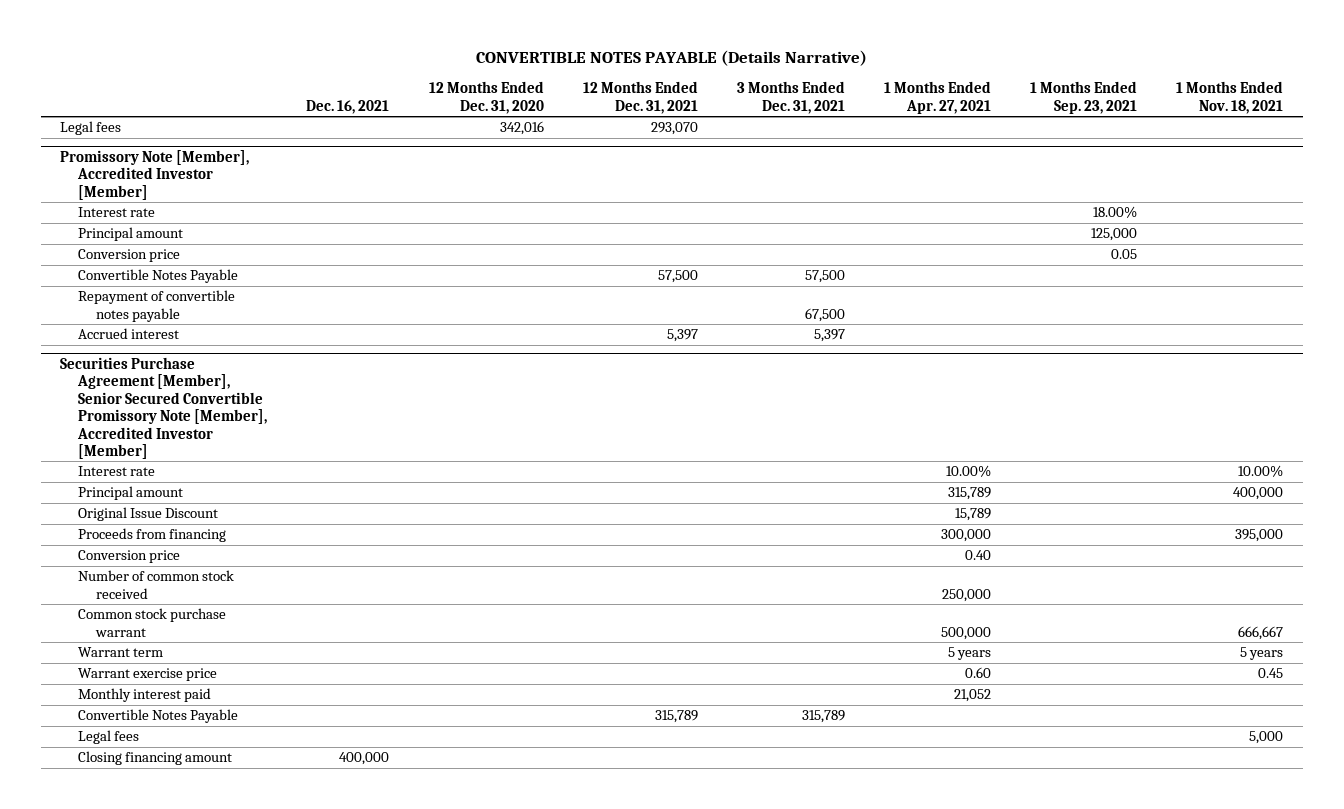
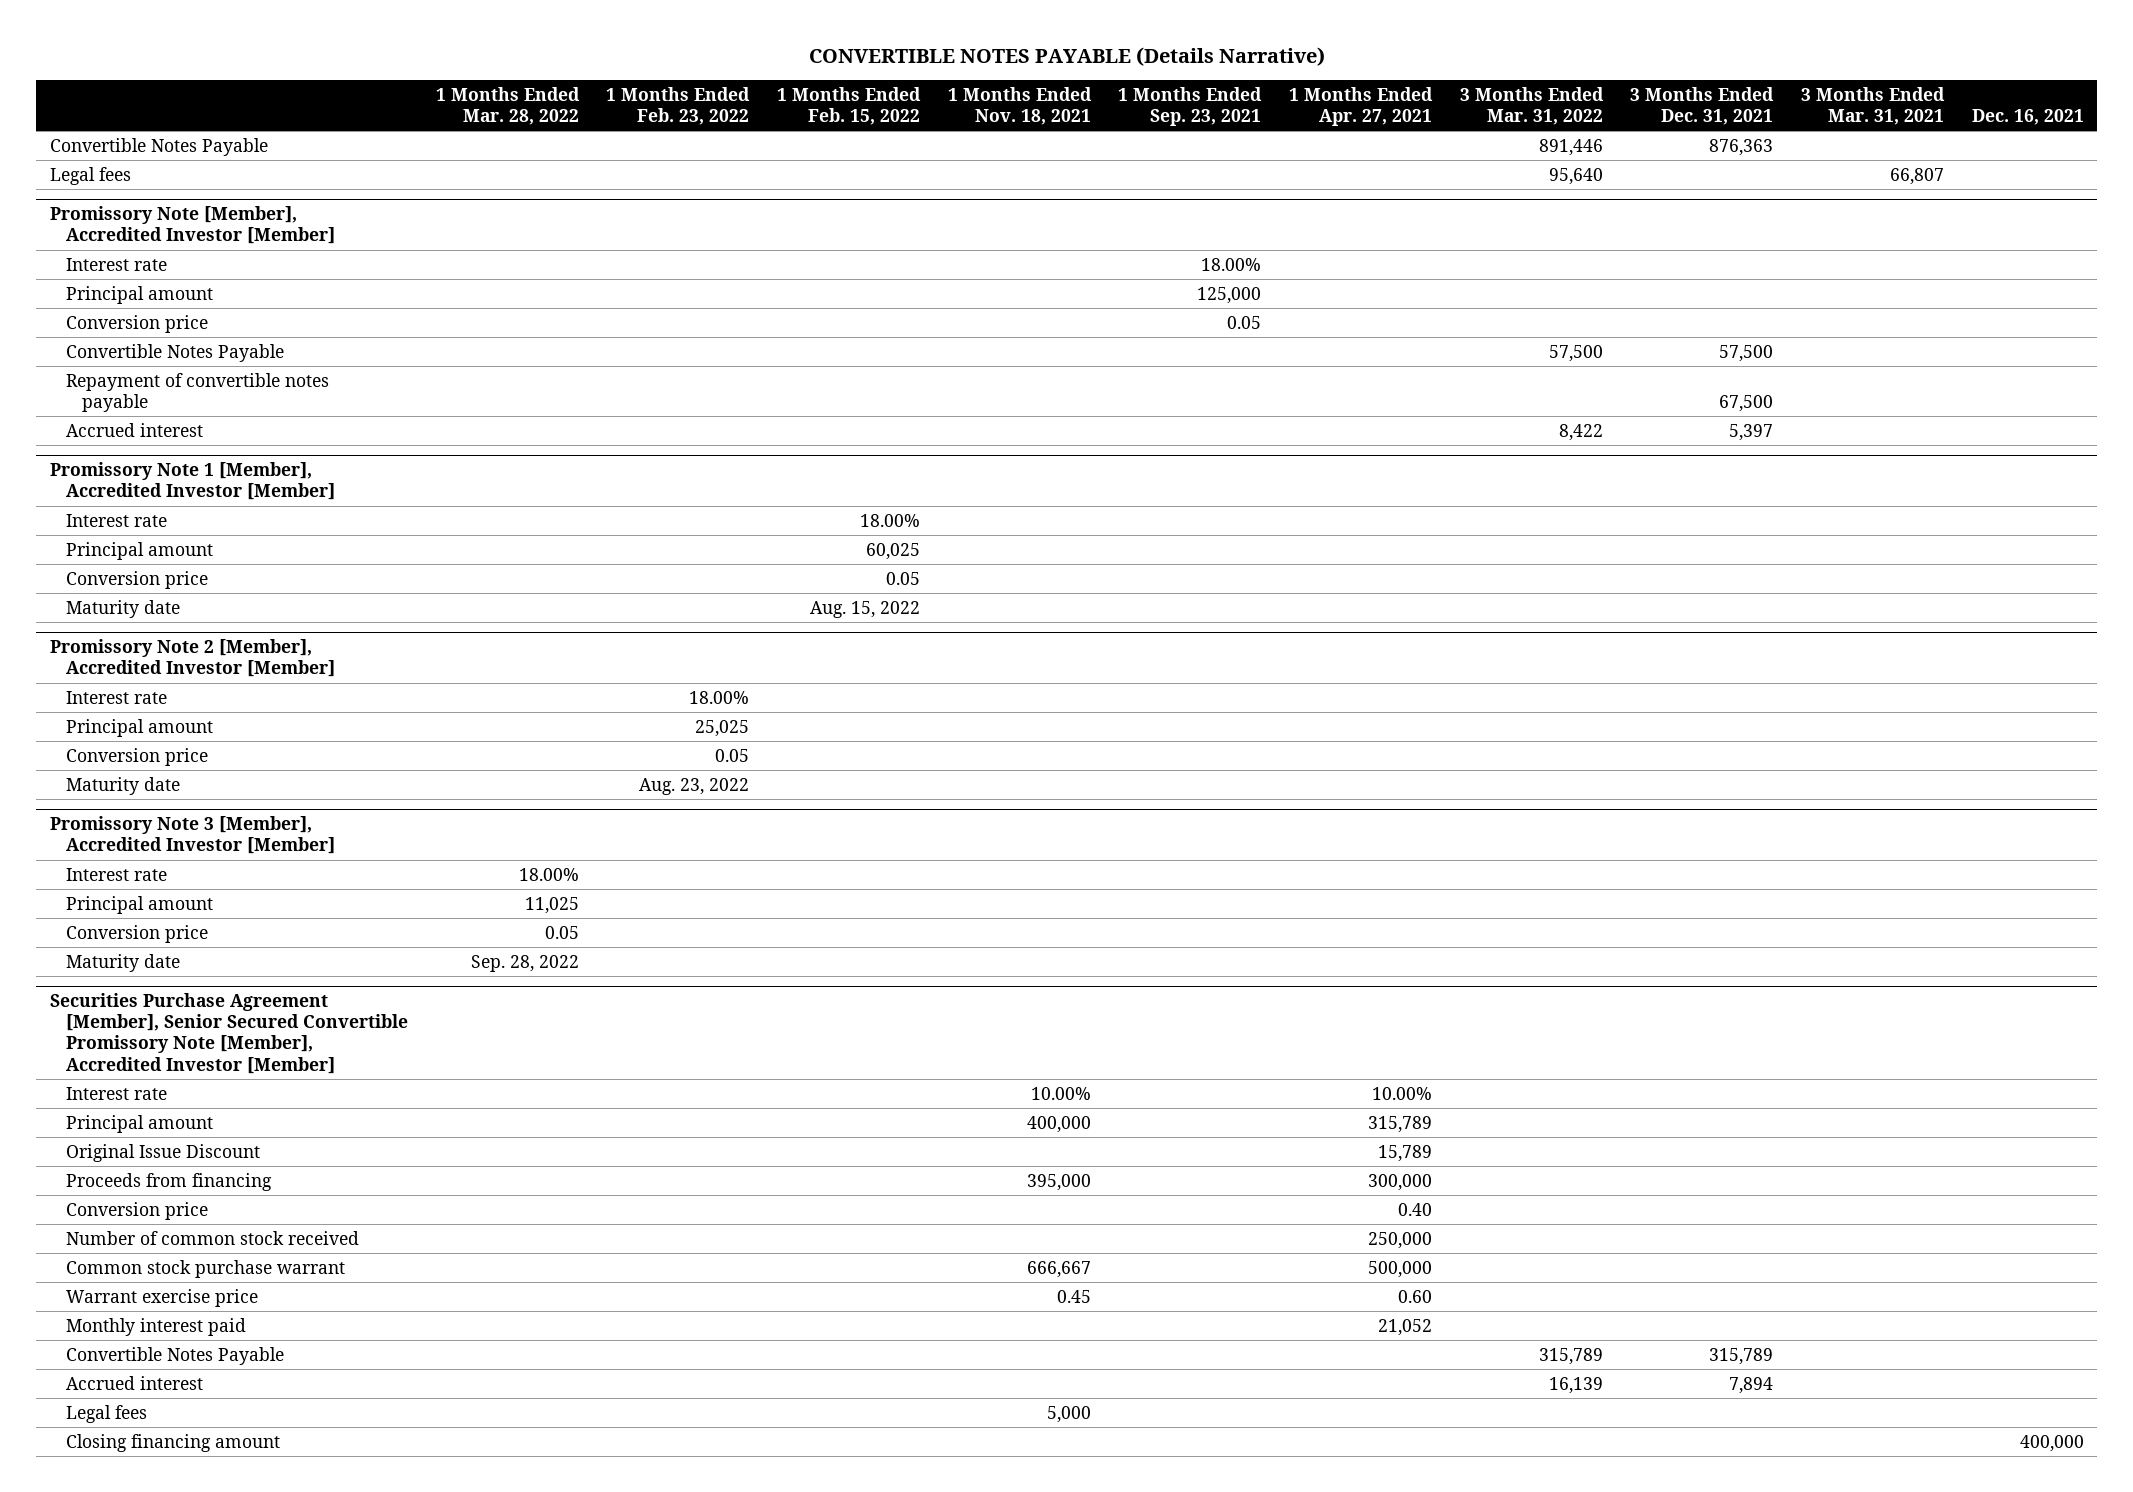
[428,81,544,114] 12 Months Ended Dec. 31, 2020 -> none
[582,81,698,114] 12 Months Ended Dec. 31, 2021 -> none
none -> [435,86,580,125] 1 Months Ended Mar. 28, 2022
none -> [606,86,751,125] 1 Months Ended Feb. 23, 2022
none -> [776,86,921,125] 1 Months Ended Feb. 15, 2022
none -> [1459,86,1604,125] 3 Months Ended Mar. 31, 2022
none -> [1800,86,1945,125] 3 Months Ended Mar. 31, 2021
none -> [49,137,268,156] Convertible Notes Payable
none -> [49,462,335,501] Promissory Note 1 [Member], Accredited Investor [Member]
none -> [65,513,167,527] Interest rate
none -> [65,541,213,560] Principal amount
none -> [65,570,208,589] Conversion price
none -> [65,599,180,618] Maturity date
none -> [49,639,335,678] Promissory Note 2 [Member], Accredited Investor [Member]
none -> [65,690,167,704] Interest rate
none -> [65,718,213,737] Principal amount
none -> [65,747,208,766] Conversion price
none -> [65,776,180,795] Maturity date
none -> [49,816,335,855] Promissory Note 3 [Member], Accredited Investor [Member]
none -> [65,867,167,881] Interest rate
none -> [65,895,213,914] Principal amount
none -> [65,924,208,943] Conversion price
none -> [65,953,180,972] Maturity date
[78,647,164,658] Warrant term -> none
none -> [65,1375,203,1390] Accrued interest

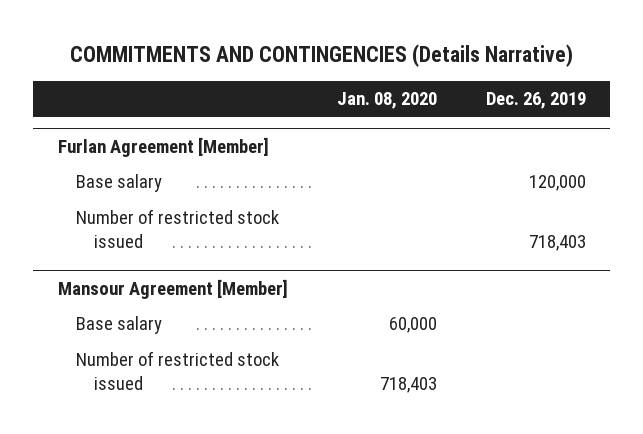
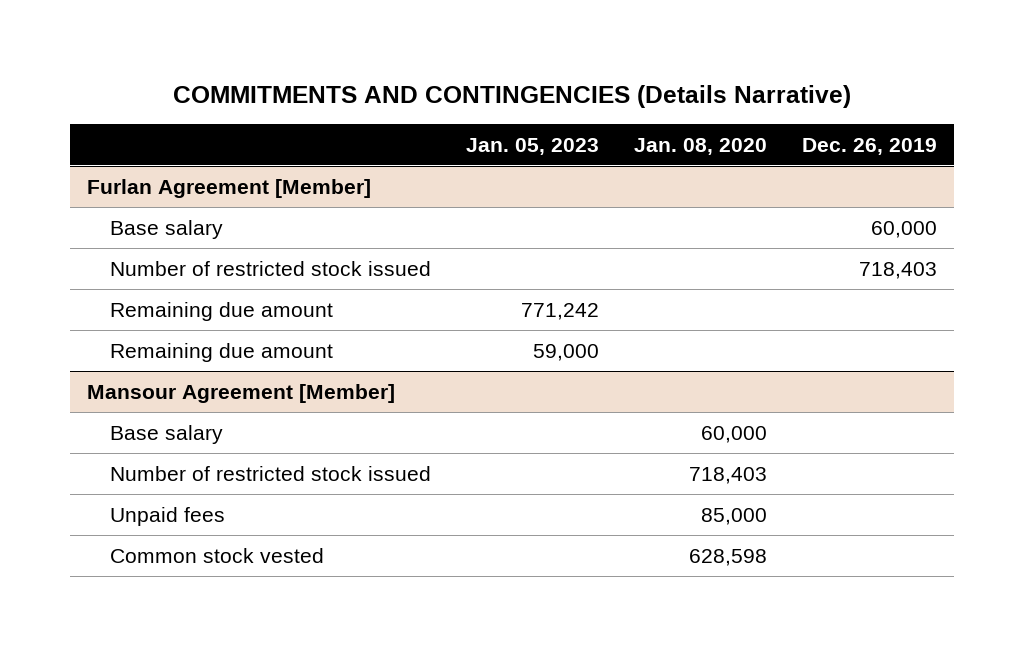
none -> [466,137,600,155] Jan. 05, 2023
[528,175,586,192] 120,000 -> [870,220,937,238] 60,000
none -> [110,301,334,321] Remaining due amount
none -> [110,342,334,362] Remaining due amount
none -> [110,506,226,526] Unpaid fees
none -> [110,547,325,563] Common stock vested

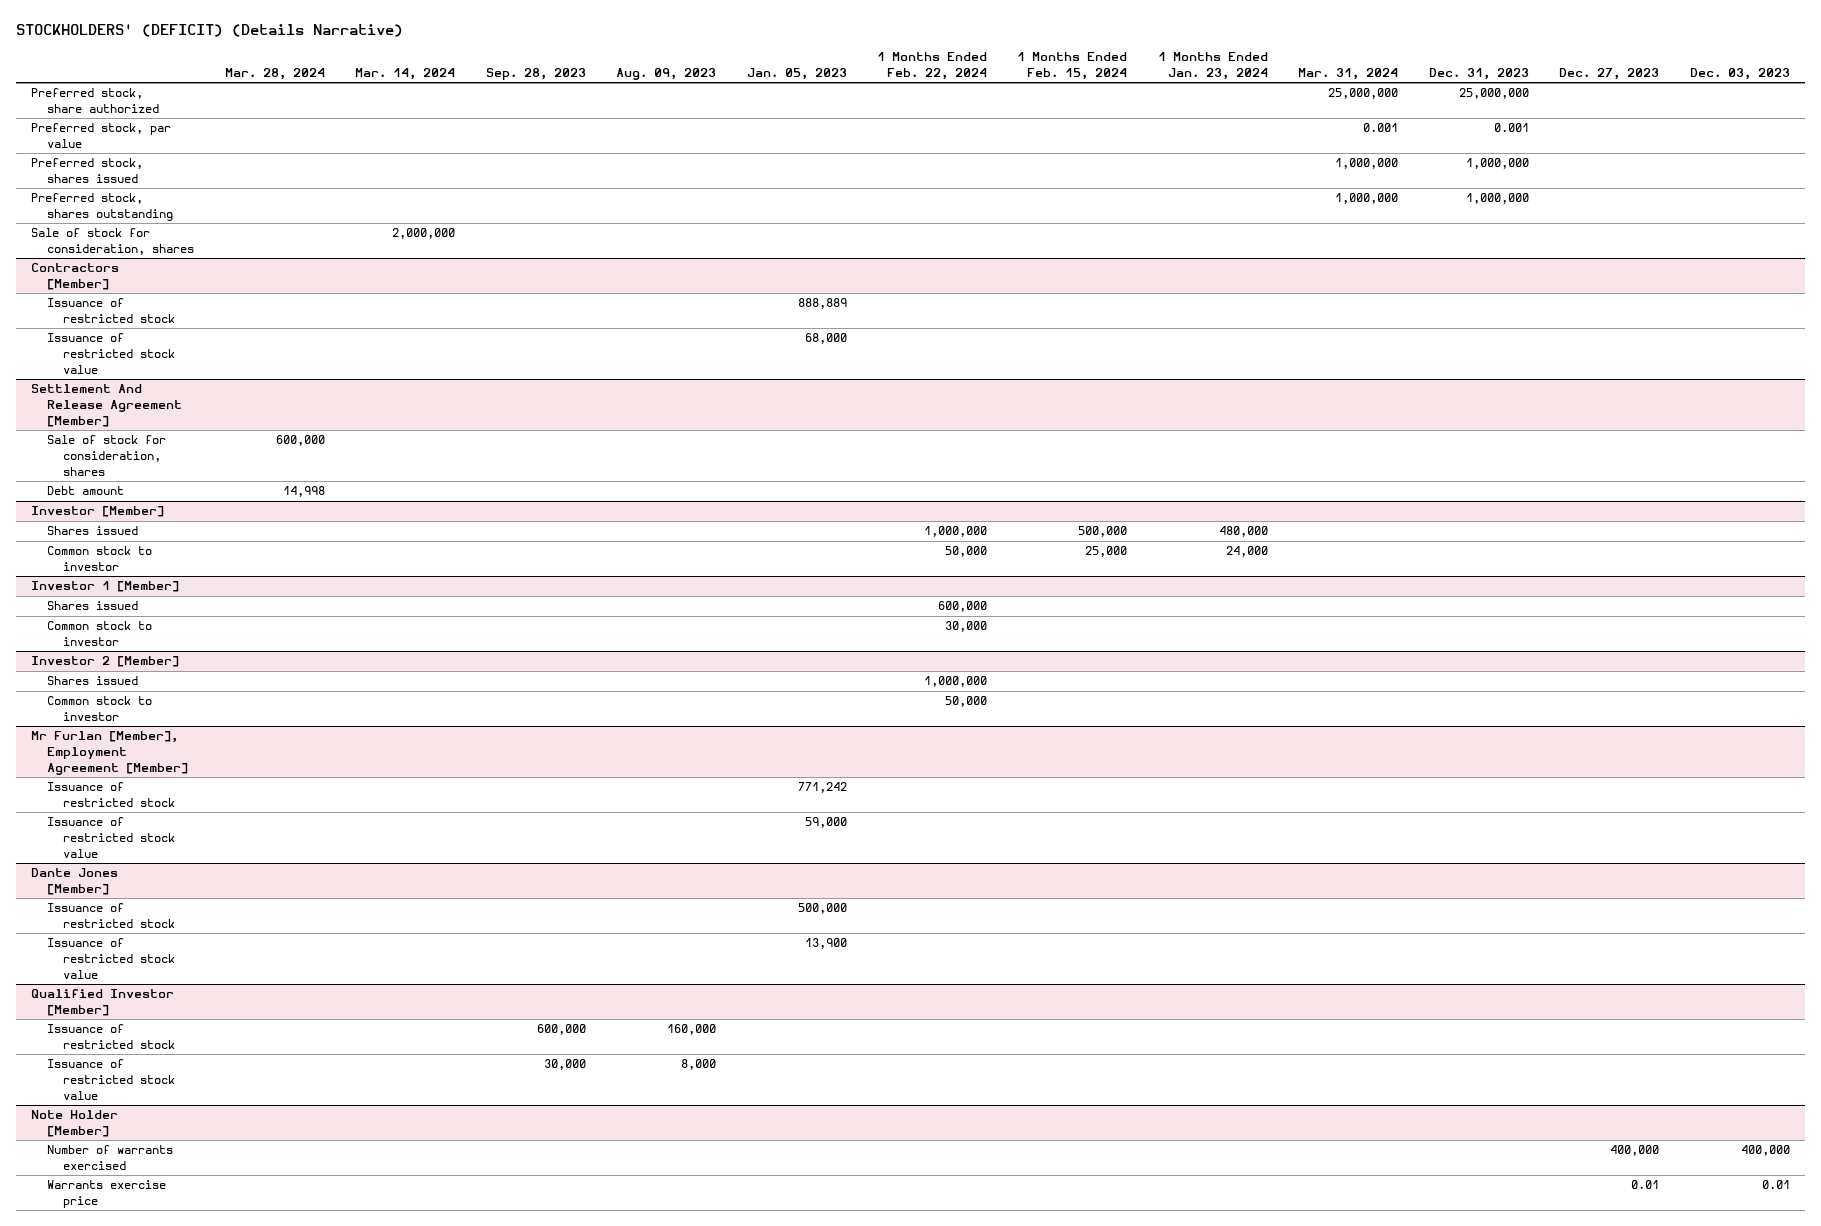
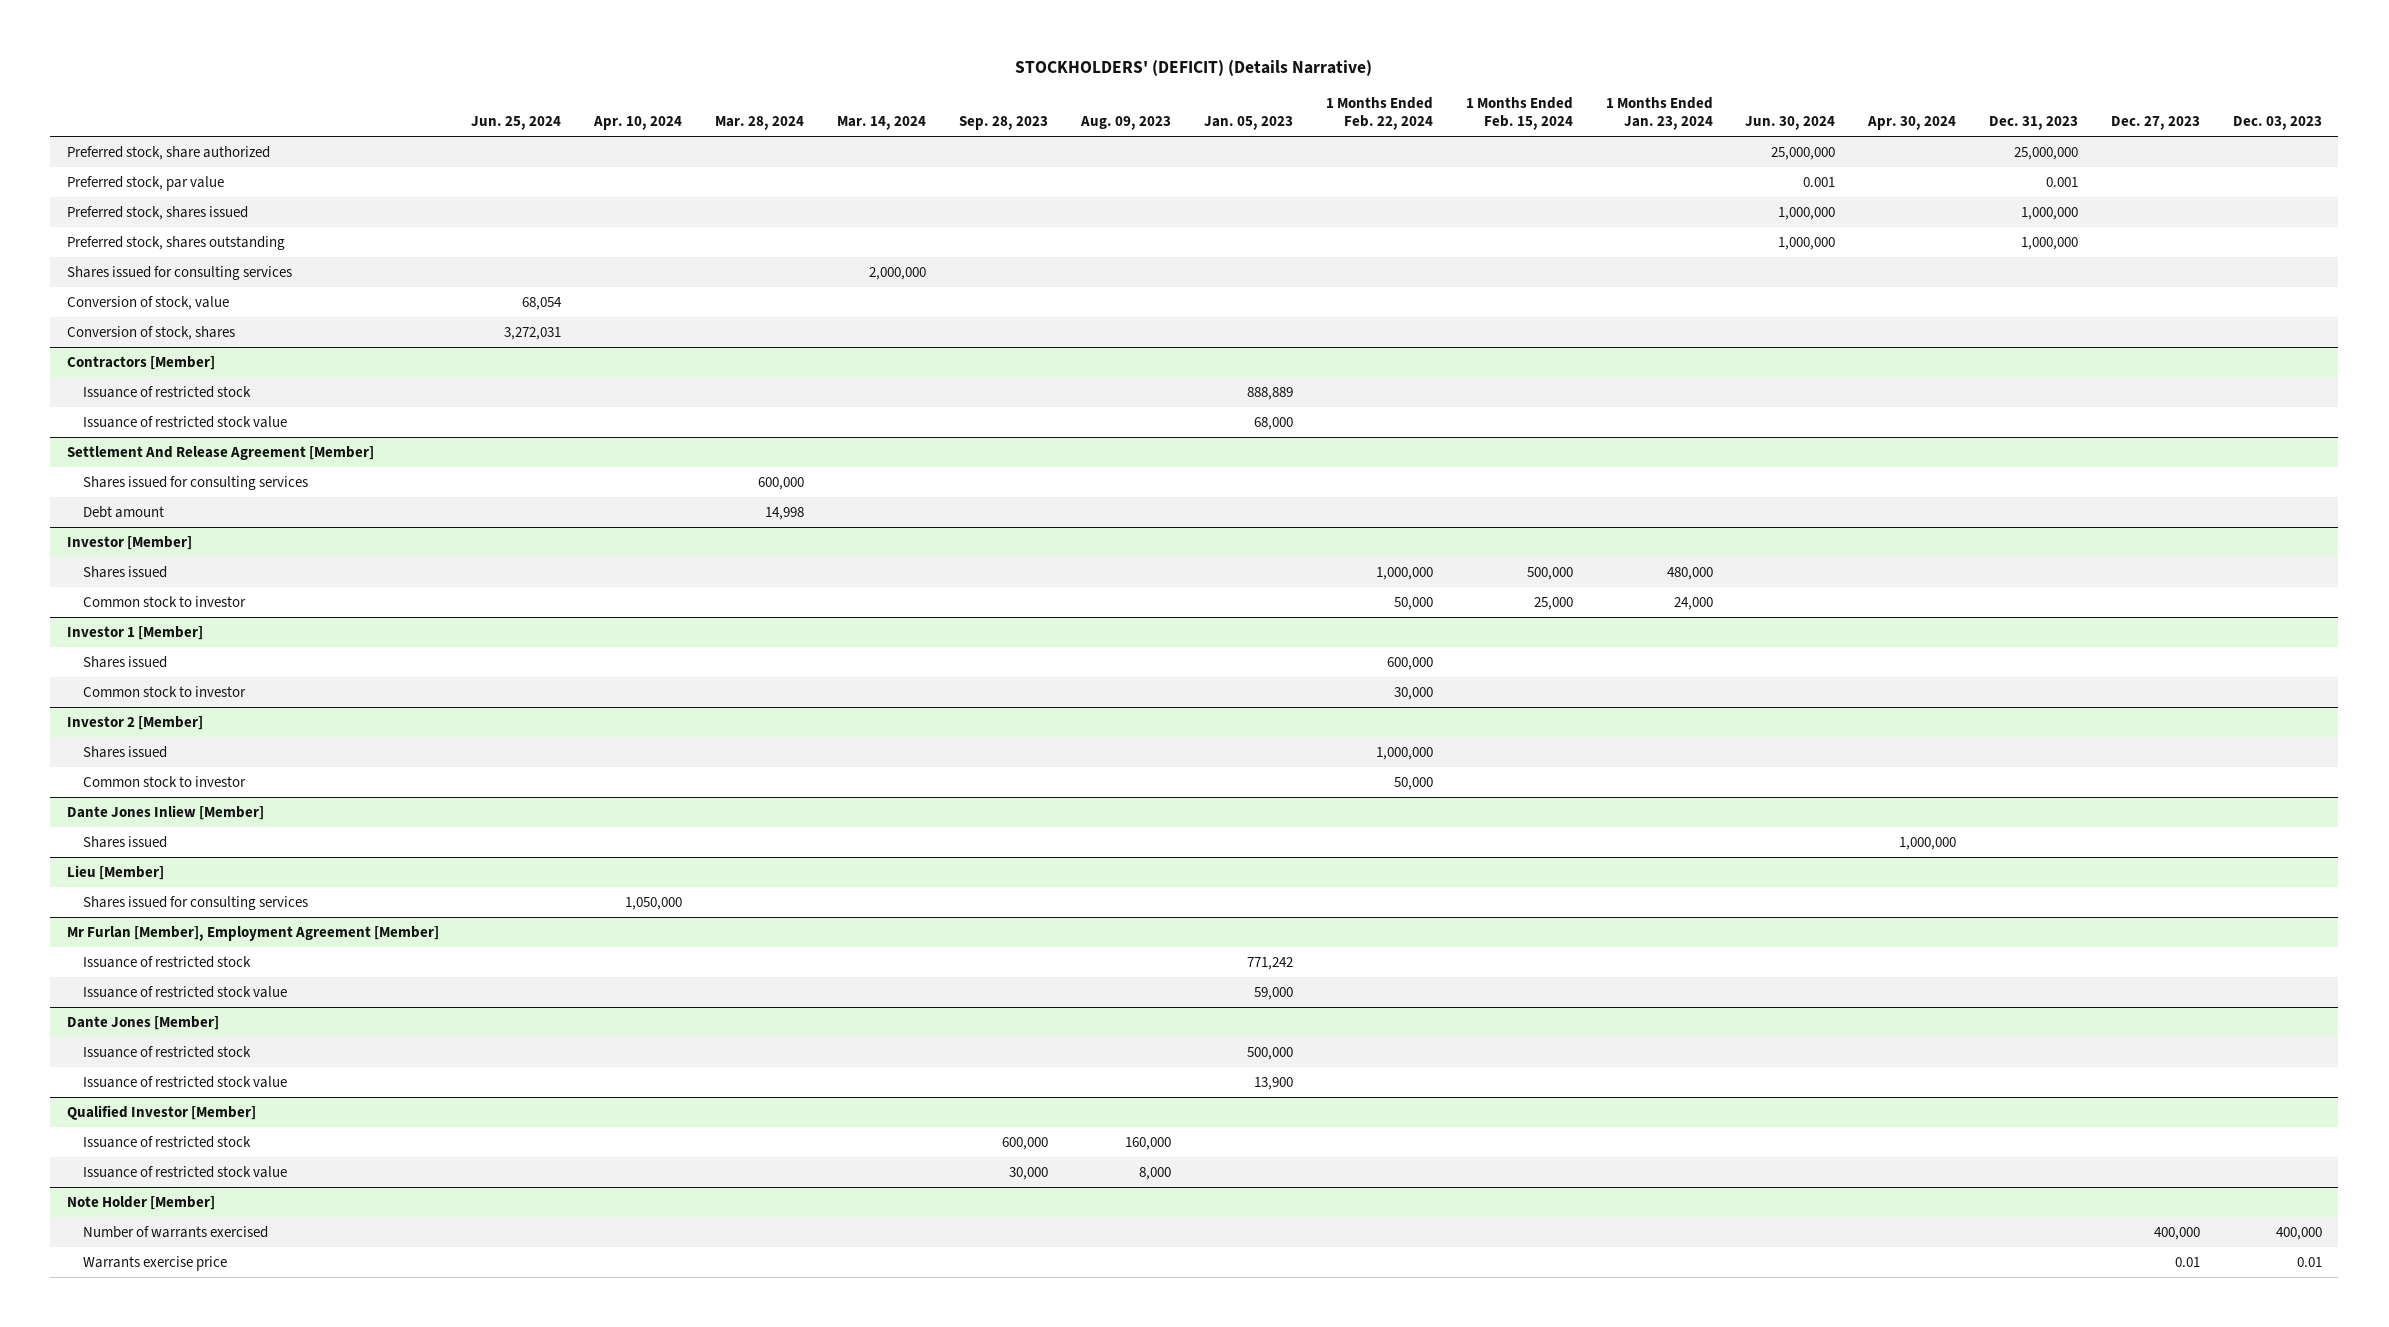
[1298,67,1399,80] Mar. 31, 2024 -> none
none -> [471,116,562,131] Jun. 25, 2024
none -> [593,116,683,131] Apr. 10, 2024
none -> [1745,116,1836,131] Jun. 30, 2024
none -> [1867,116,1957,131] Apr. 30, 2024
[31,228,195,256] Sale of stock for consideration, shares -> [66,265,292,280] Shares issued for consulting services
none -> [66,295,229,310] Conversion of stock, value
none -> [66,325,235,340] Conversion of stock, shares
[47,435,167,476] Sale of stock for consideration, shares -> [82,475,308,490] Shares issued for consulting services
none -> [66,804,264,820] Dante Jones Inliew [Member]
none -> [82,835,167,848] Shares issued
none -> [66,864,164,880] Lieu [Member]
none -> [82,895,308,910] Shares issued for consulting services

